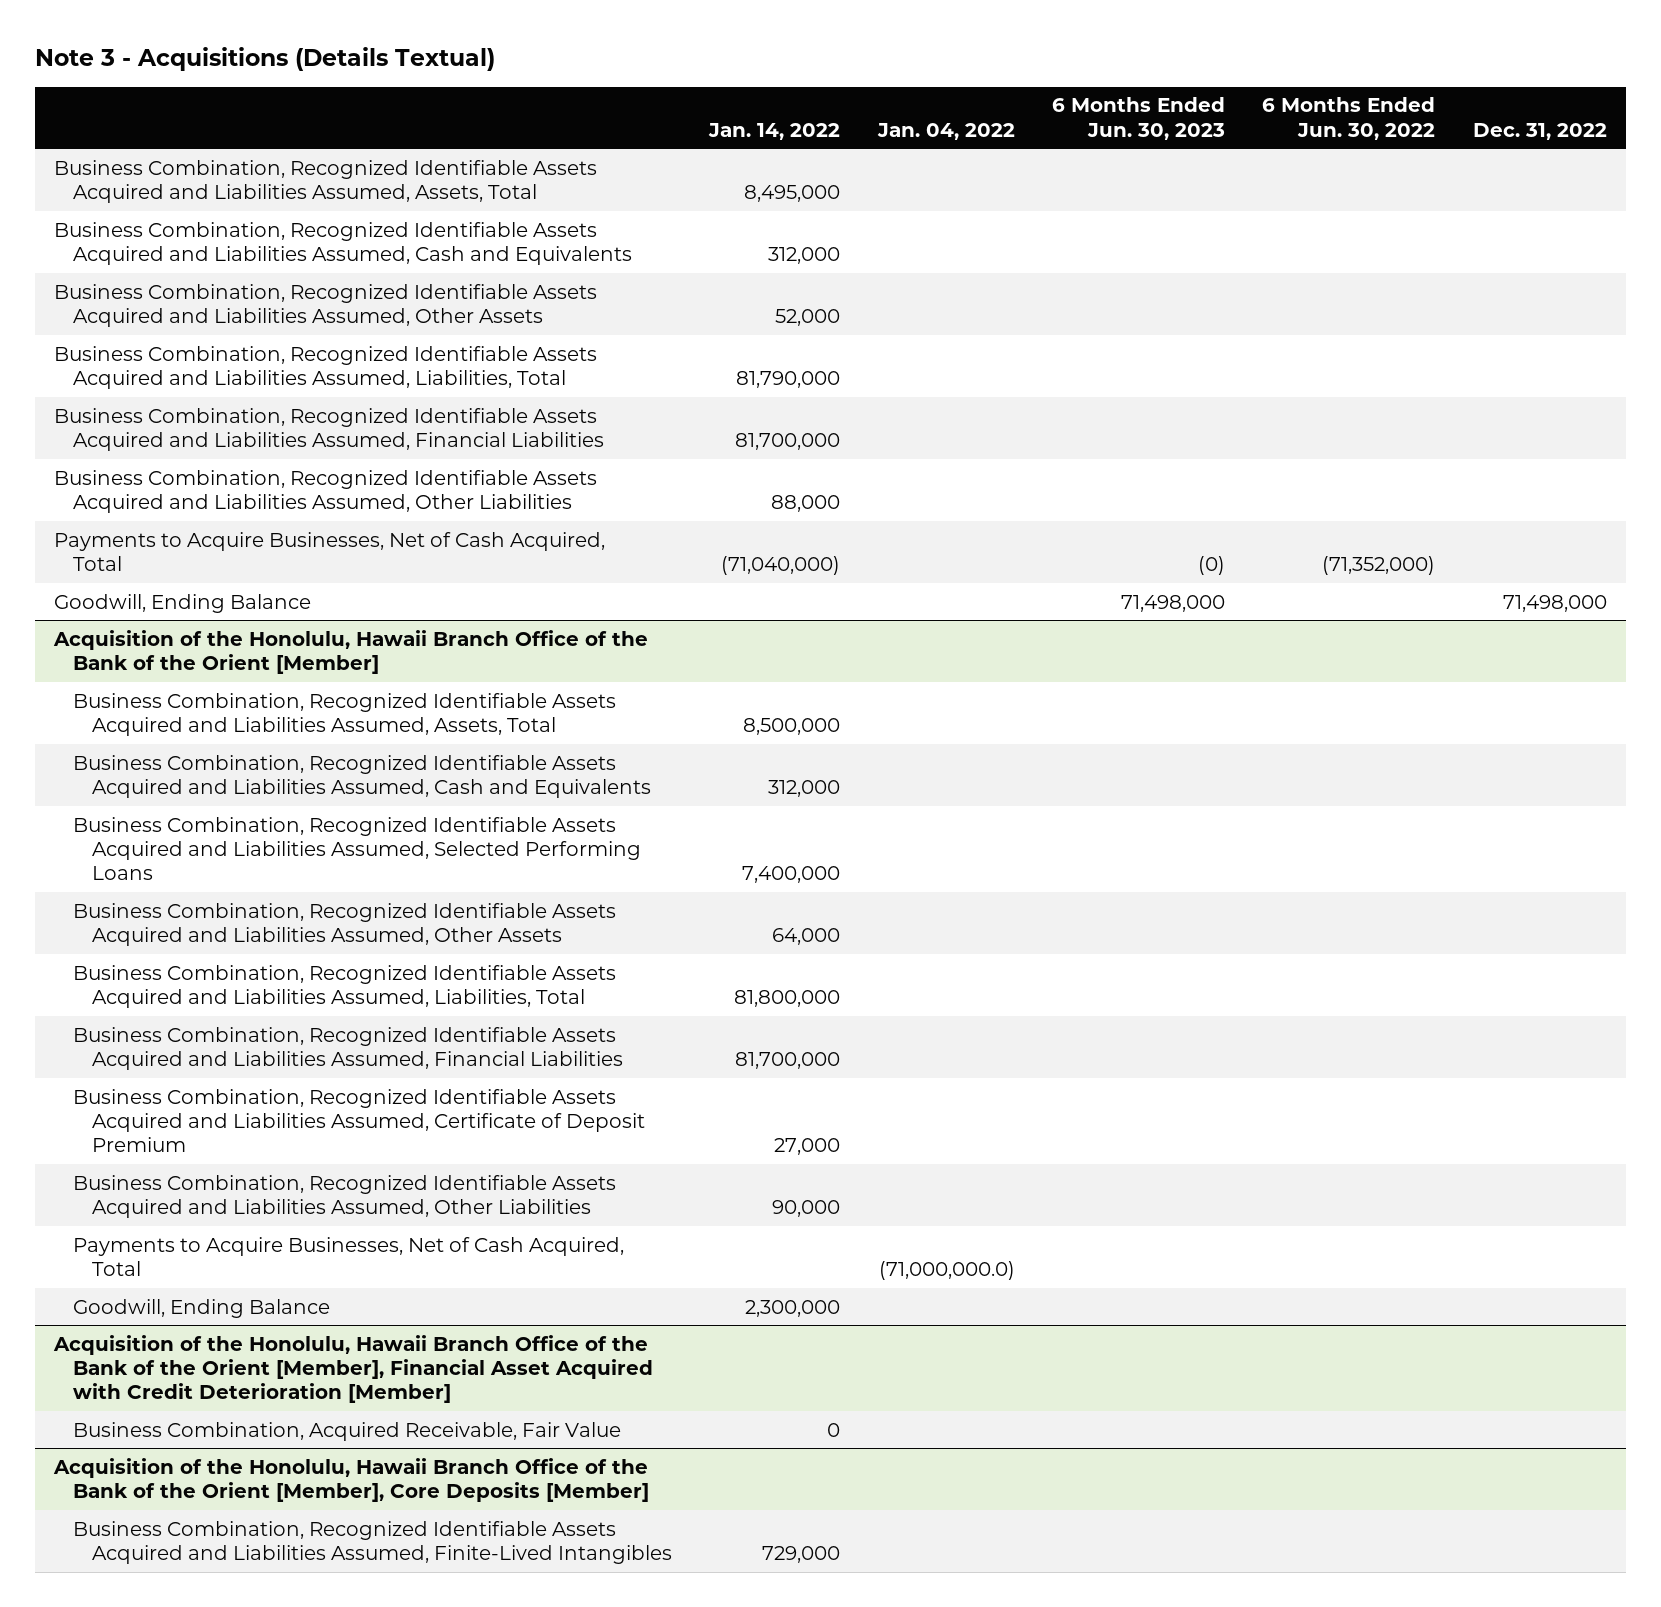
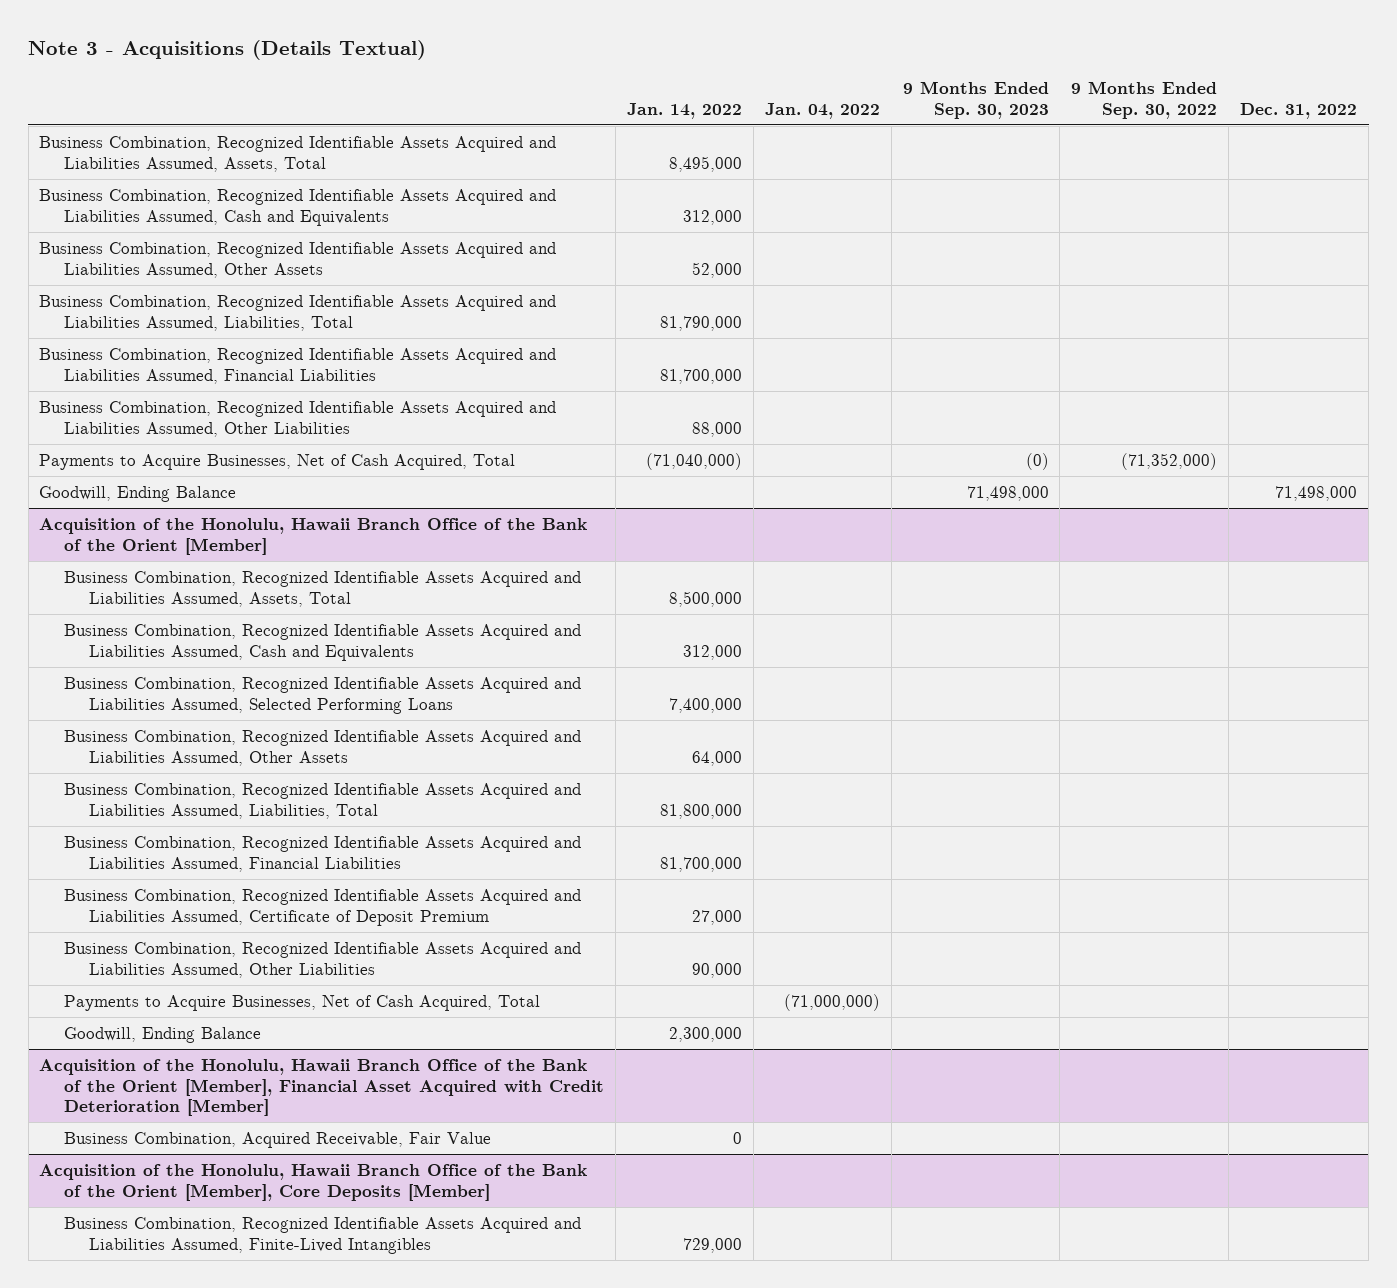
[1052,97,1226,140] 6 Months Ended Jun. 30, 2023 -> none
[1262,97,1436,140] 6 Months Ended Jun. 30, 2022 -> none
none -> [902,80,1049,119] 9 Months Ended Sep. 30, 2023
none -> [1071,80,1218,119] 9 Months Ended Sep. 30, 2022
[878,1261,1015,1281] (71,000,000.0) -> [783,994,880,1012] (71,000,000)

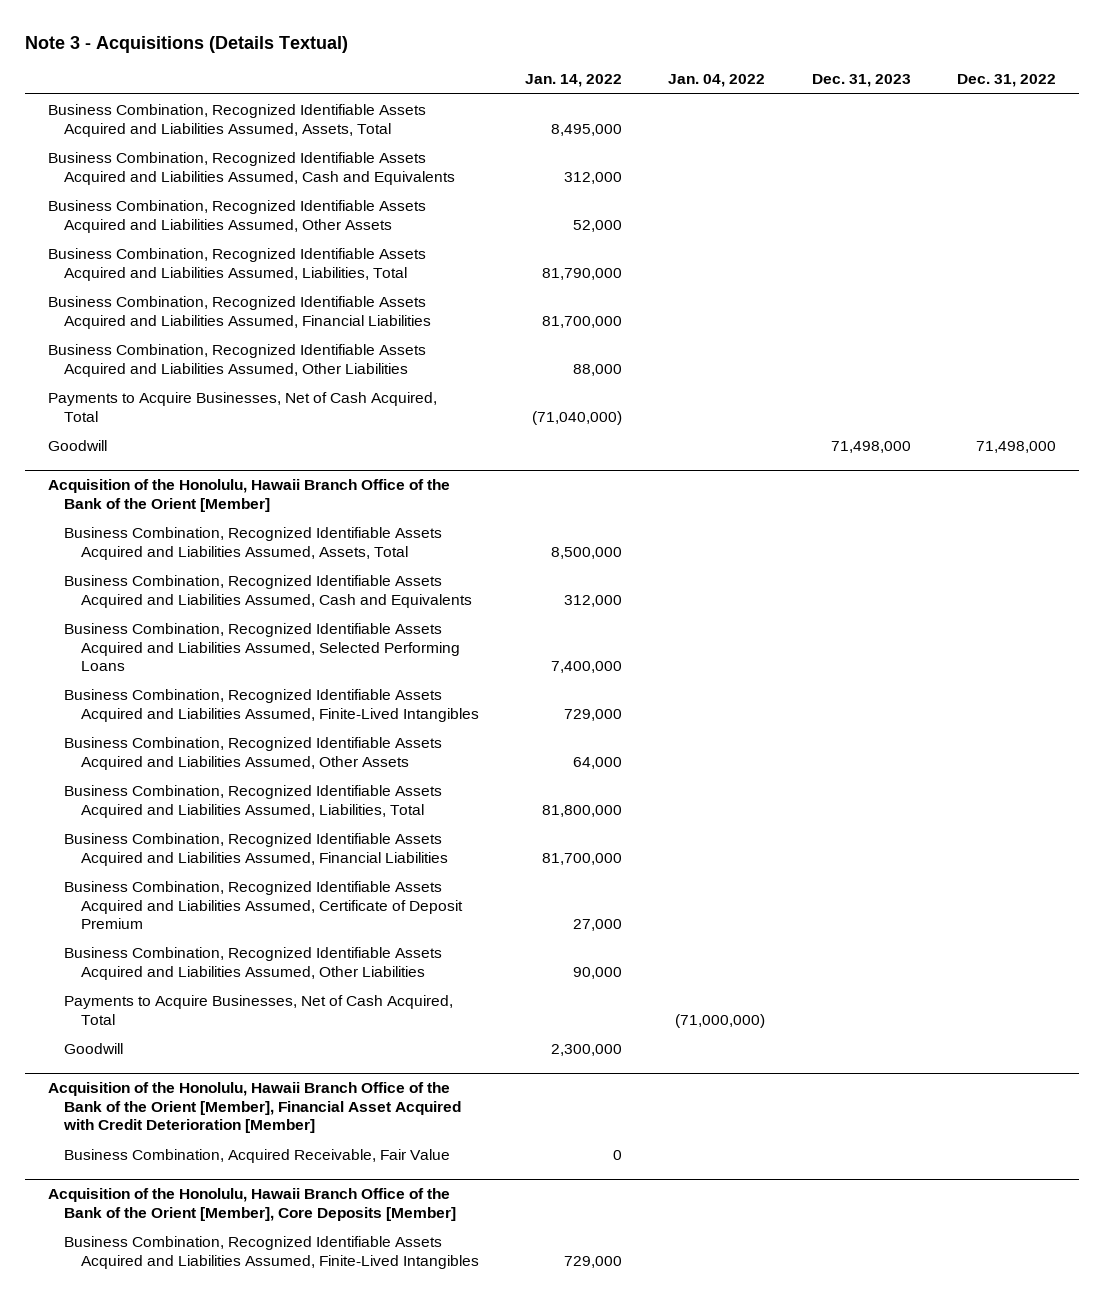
[902,80,1049,119] 9 Months Ended Sep. 30, 2023 -> none
[1071,80,1218,119] 9 Months Ended Sep. 30, 2022 -> none
none -> [811,74,911,88] Dec. 31, 2023
[39,486,237,503] Goodwill, Ending Balance -> [47,440,107,452] Goodwill
none -> [64,689,479,722] Business Combination, Recognized Identifiable Assets Acquired and Liabilities Assumed, Finite-Lived Intangibles
[64,1027,262,1044] Goodwill, Ending Balance -> [64,1043,124,1055] Goodwill

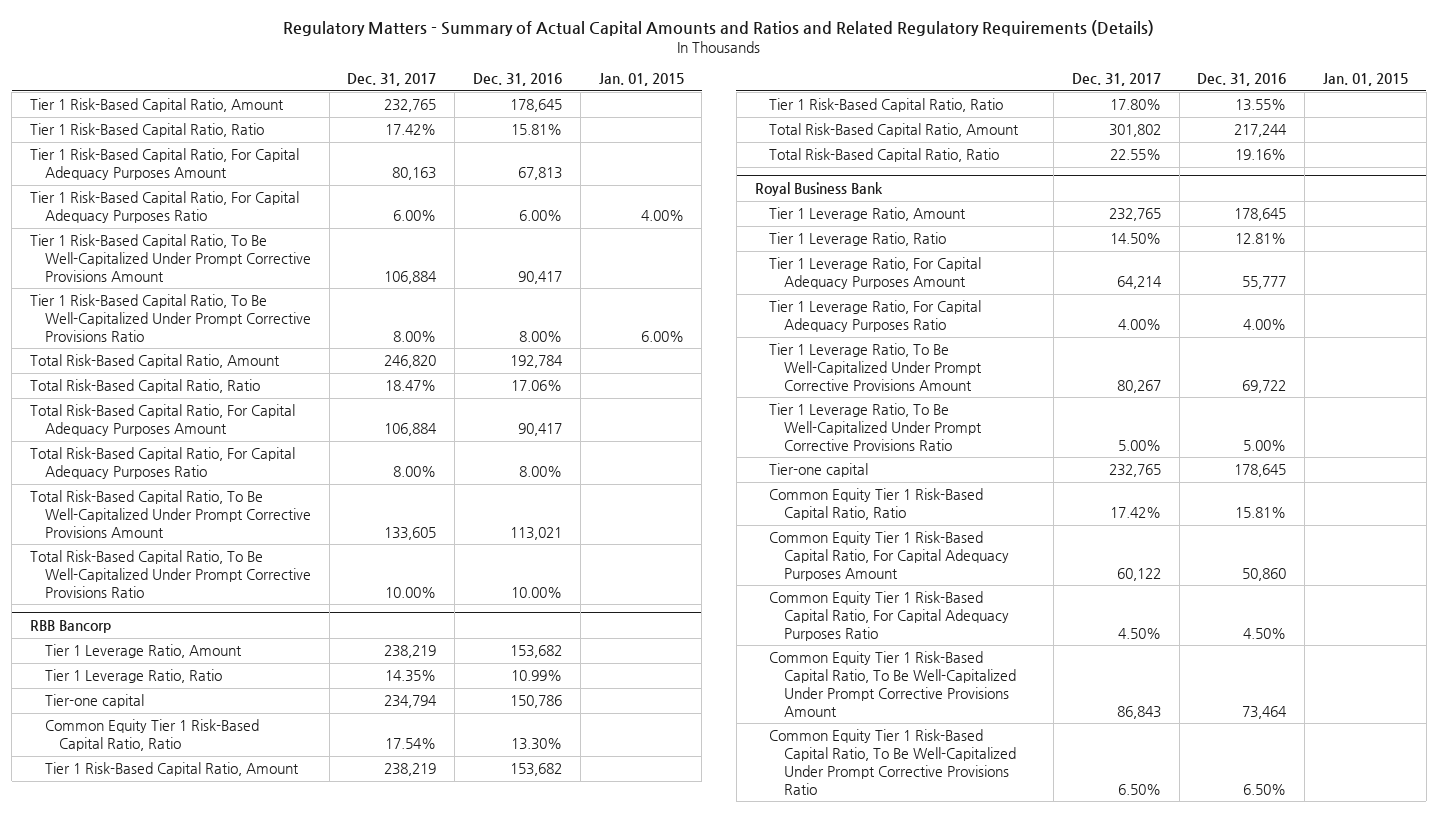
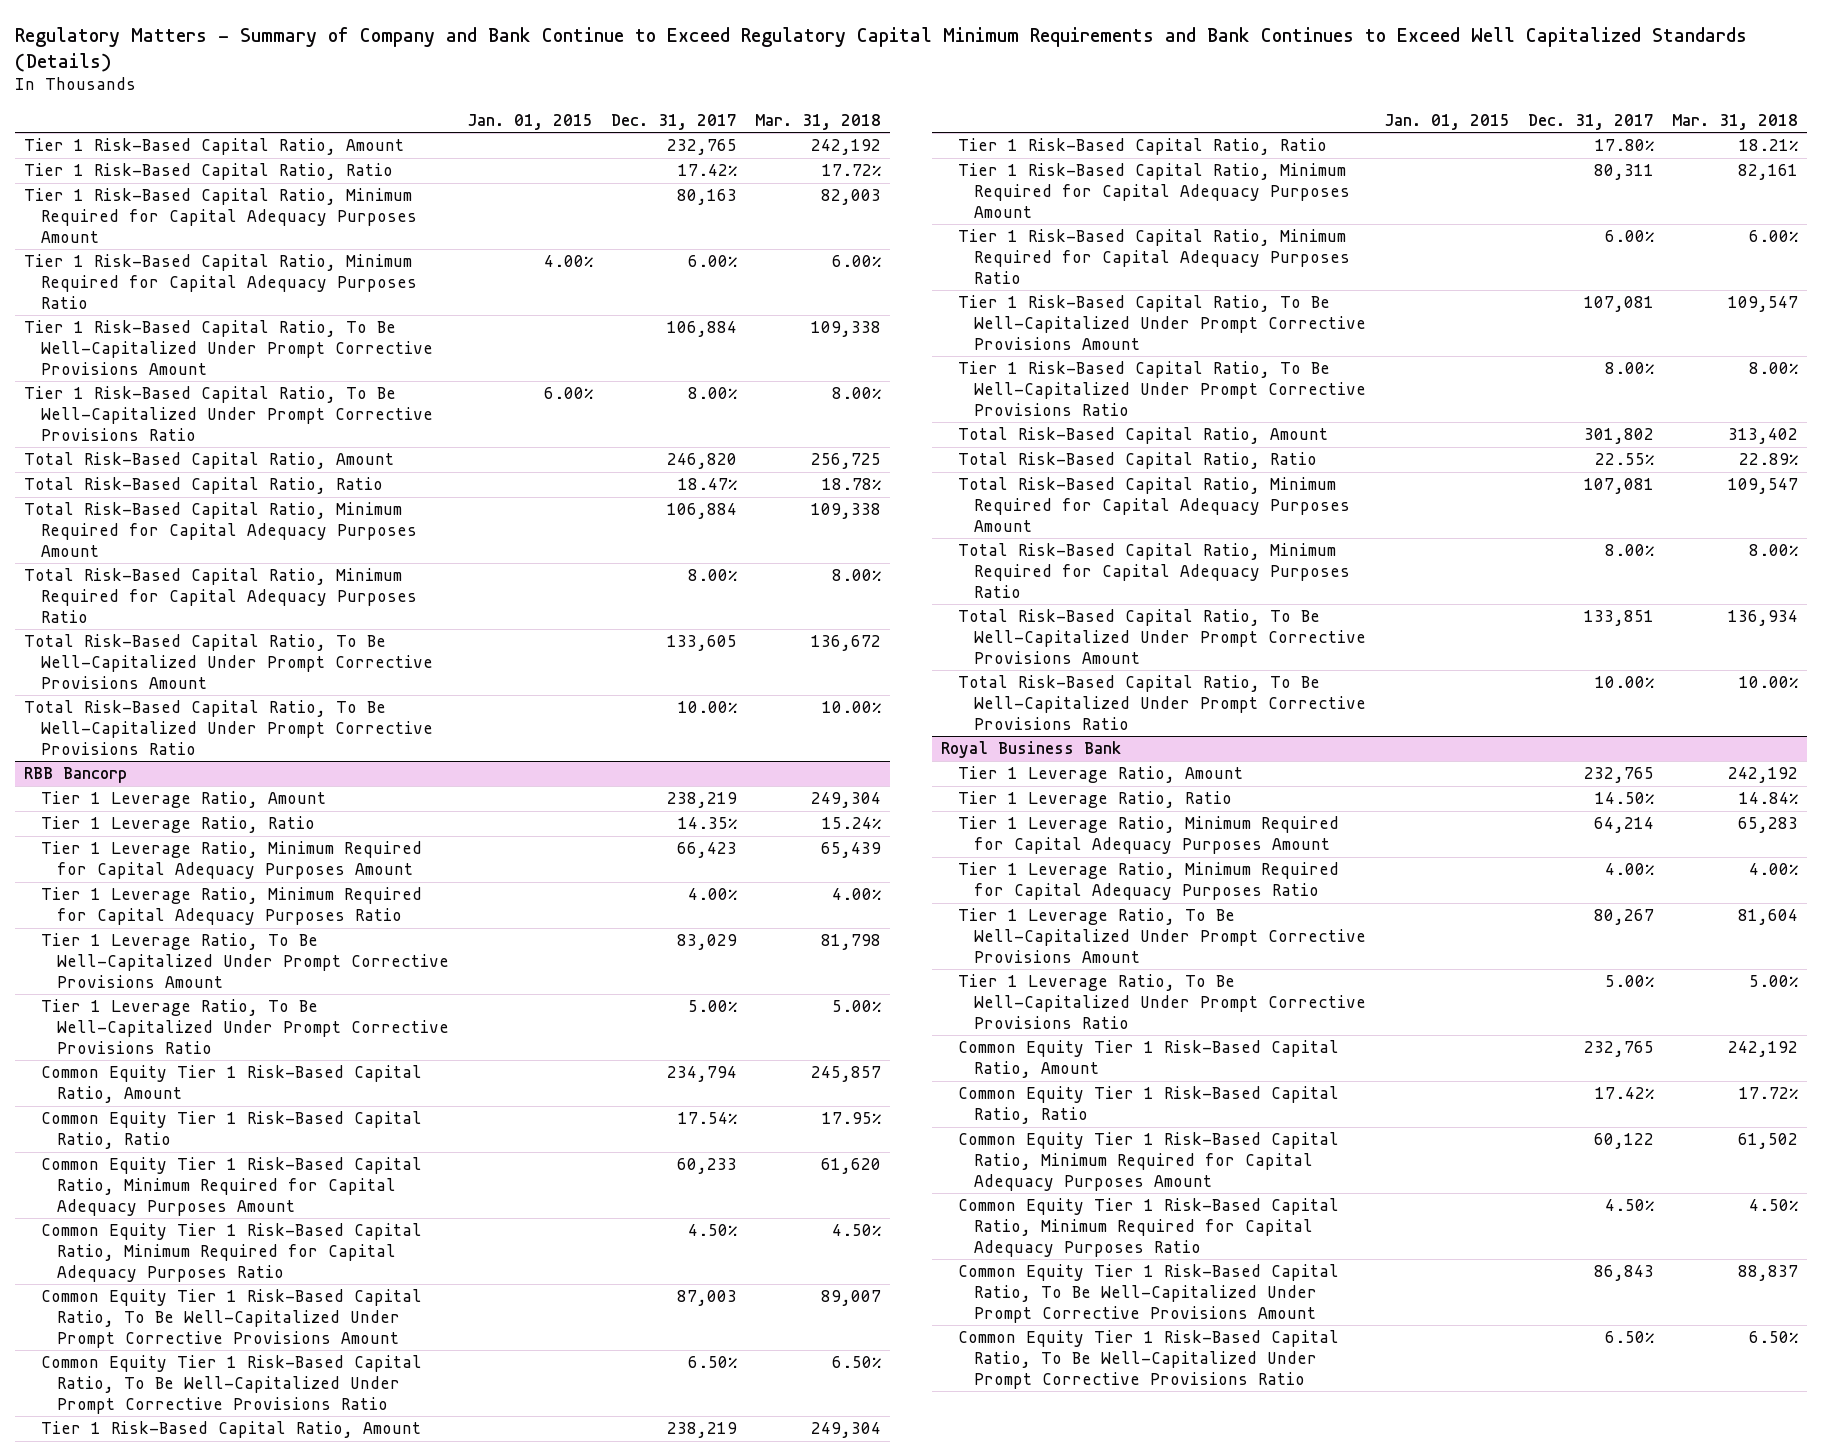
[283,20,1155,37] Regulatory Matters - Summary of Actual Capital Amounts and Ratios and Related Regulatory Requirements (Details) -> [15,26,1748,72] Regulatory Matters - Summary of Company and Bank Continue to Exceed Regulatory Capital Minimum Requirements and Bank Continues to Exceed Well Capitalized Standards (Details)
[473,72,563,86] Dec. 31, 2016 -> none
none -> [755,113,882,130] Mar. 31, 2018
[30,148,300,181] Tier 1 Risk-Based Capital Ratio, For Capital Adequacy Purposes Amount -> [24,188,417,243] Tier 1 Risk-Based Capital Ratio, Minimum Required for Capital Adequacy Purposes Amount
[30,191,300,224] Tier 1 Risk-Based Capital Ratio, For Capital Adequacy Purposes Ratio -> [24,254,417,309] Tier 1 Risk-Based Capital Ratio, Minimum Required for Capital Adequacy Purposes Ratio
[30,404,296,437] Total Risk-Based Capital Ratio, For Capital Adequacy Purposes Amount -> [24,502,417,557] Total Risk-Based Capital Ratio, Minimum Required for Capital Adequacy Purposes Amount
[30,447,296,480] Total Risk-Based Capital Ratio, For Capital Adequacy Purposes Ratio -> [24,568,417,623] Total Risk-Based Capital Ratio, Minimum Required for Capital Adequacy Purposes Ratio
none -> [40,841,422,879] Tier 1 Leverage Ratio, Minimum Required for Capital Adequacy Purposes Amount
none -> [40,887,422,925] Tier 1 Leverage Ratio, Minimum Required for Capital Adequacy Purposes Ratio
none -> [40,933,450,988] Tier 1 Leverage Ratio, To Be Well-Capitalized Under Prompt Corrective Provisions Amount
none -> [40,999,450,1054] Tier 1 Leverage Ratio, To Be Well-Capitalized Under Prompt Corrective Provisions Ratio
[44,694,144,709] Tier-one capital -> [40,1065,422,1103] Common Equity Tier 1 Risk-Based Capital Ratio, Amount
none -> [40,1157,422,1216] Common Equity Tier 1 Risk-Based Capital Ratio, Minimum Required for Capital Adequacy Purposes Amount
none -> [40,1223,422,1282] Common Equity Tier 1 Risk-Based Capital Ratio, Minimum Required for Capital Adequacy Purposes Ratio
none -> [40,1289,422,1348] Common Equity Tier 1 Risk-Based Capital Ratio, To Be Well-Capitalized Under Prompt Corrective Provisions Amount
none -> [40,1355,422,1414] Common Equity Tier 1 Risk-Based Capital Ratio, To Be Well-Capitalized Under Prompt Corrective Provisions Ratio
none -> [957,163,1351,218] Tier 1 Risk-Based Capital Ratio, Minimum Required for Capital Adequacy Purposes Amount
none -> [957,229,1351,284] Tier 1 Risk-Based Capital Ratio, Minimum Required for Capital Adequacy Purposes Ratio
none -> [957,295,1367,350] Tier 1 Risk-Based Capital Ratio, To Be Well-Capitalized Under Prompt Corrective Provisions Amount
none -> [957,361,1367,416] Tier 1 Risk-Based Capital Ratio, To Be Well-Capitalized Under Prompt Corrective Provisions Ratio
none -> [957,477,1351,532] Total Risk-Based Capital Ratio, Minimum Required for Capital Adequacy Purposes Amount
none -> [957,543,1351,598] Total Risk-Based Capital Ratio, Minimum Required for Capital Adequacy Purposes Ratio
none -> [957,609,1367,664] Total Risk-Based Capital Ratio, To Be Well-Capitalized Under Prompt Corrective Provisions Amount
none -> [957,675,1367,730] Total Risk-Based Capital Ratio, To Be Well-Capitalized Under Prompt Corrective Provisions Ratio
[769,257,982,290] Tier 1 Leverage Ratio, For Capital Adequacy Purposes Amount -> [957,816,1339,854] Tier 1 Leverage Ratio, Minimum Required for Capital Adequacy Purposes Amount
[769,300,982,333] Tier 1 Leverage Ratio, For Capital Adequacy Purposes Ratio -> [957,862,1339,900] Tier 1 Leverage Ratio, Minimum Required for Capital Adequacy Purposes Ratio
[769,463,869,478] Tier-one capital -> [957,1040,1339,1078] Common Equity Tier 1 Risk-Based Capital Ratio, Amount
[769,531,1009,581] Common Equity Tier 1 Risk-Based Capital Ratio, For Capital Adequacy Purposes Amount -> [957,1132,1339,1191] Common Equity Tier 1 Risk-Based Capital Ratio, Minimum Required for Capital Adequacy Purposes Amount
[769,591,1009,641] Common Equity Tier 1 Risk-Based Capital Ratio, For Capital Adequacy Purposes Ratio -> [957,1198,1339,1257] Common Equity Tier 1 Risk-Based Capital Ratio, Minimum Required for Capital Adequacy Purposes Ratio

